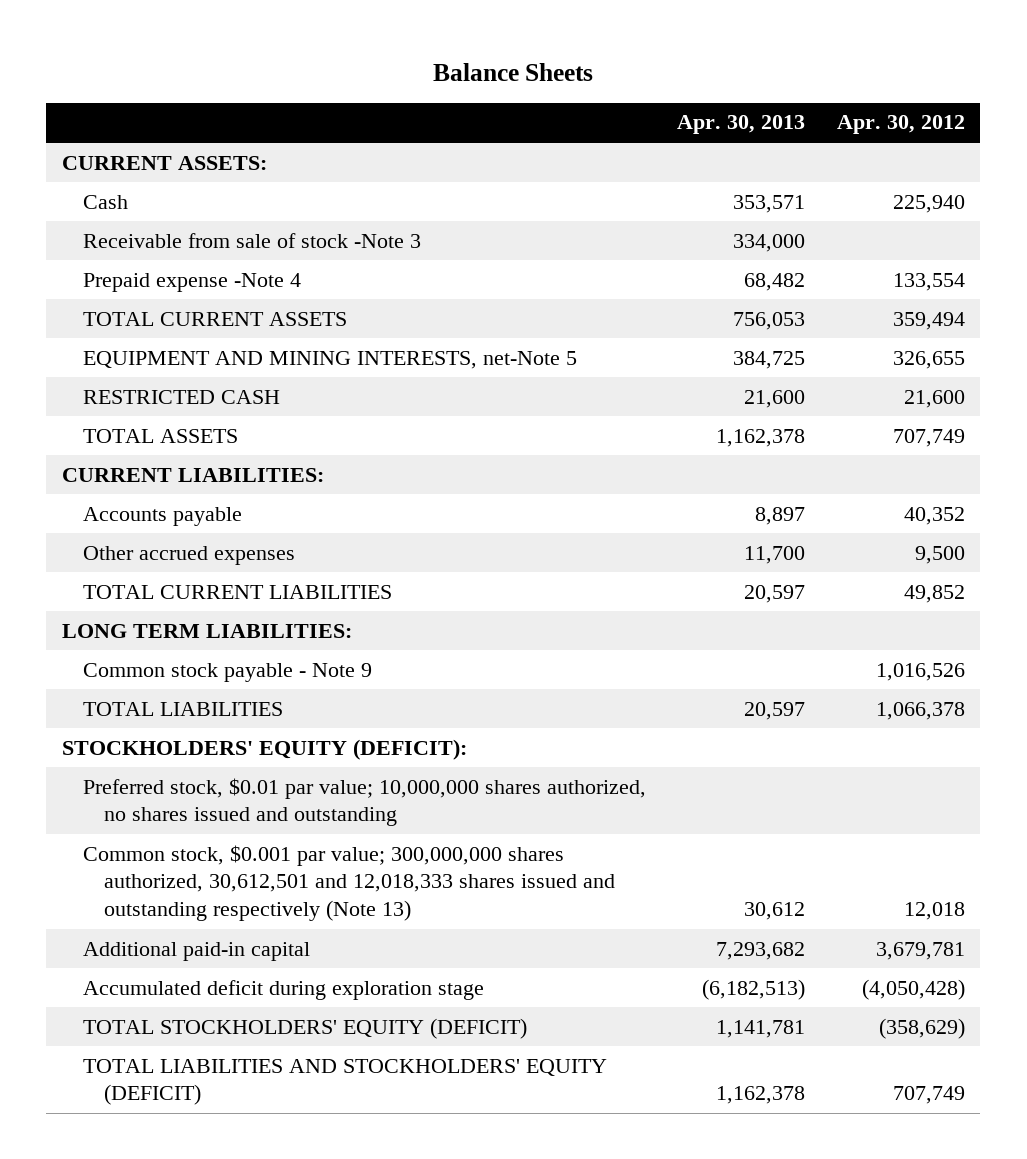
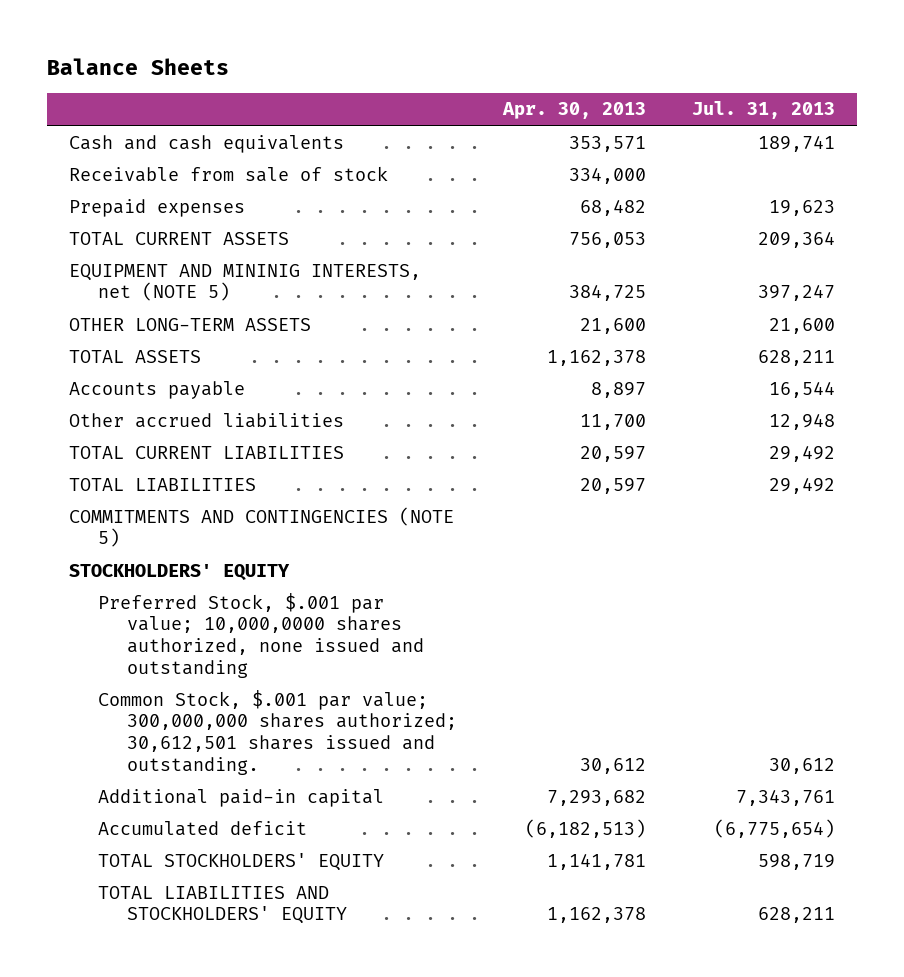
[836,115,965,135] Apr. 30, 2012 -> none
none -> [691,101,835,120] Jul. 31, 2013
[61,155,267,170] CURRENT ASSETS: -> none
[82,194,128,209] Cash -> [69,134,345,153] Cash and cash equivalents
[82,232,421,248] Receivable from sale of stock -Note 3 -> [69,165,389,182] Receivable from sale of stock
[82,272,301,292] Prepaid expense -Note 4 -> [69,198,246,217] Prepaid expenses
[82,350,577,369] EQUIPMENT AND MINING INTERESTS, net-Note 5 -> [69,263,422,302] EQUIPMENT AND MININIG INTERESTS, net (NOTE 5)
[82,389,280,404] RESTRICTED CASH -> [69,317,312,331] OTHER LONG-TERM ASSETS
[61,467,324,482] CURRENT LIABILITIES: -> none
[82,545,295,565] Other accrued expenses -> [69,412,345,428] Other accrued liabilities
[61,623,352,638] LONG TERM LIABILITIES: -> none
[82,662,372,682] Common stock payable - Note 9 -> none
none -> [69,506,455,548] COMMITMENTS AND CONTINGENCIES (NOTE 5)
[61,738,467,760] STOCKHOLDERS' EQUITY (DEFICIT): -> [69,563,291,580] STOCKHOLDERS' EQUITY
[82,777,646,827] Preferred stock, $0.01 par value; 10,000,000 shares authorized, no shares issued and outstanding -> [98,592,425,678] Preferred Stock, $.001 par value; 10,000,0000 shares authorized, none issued and outstanding
[82,844,615,922] Common stock, $0.001 par value; 300,000,000 shares authorized, 30,612,501 and 12,018,333 shares issued and outstanding respectively (Note 13) -> [98,689,458,775] Common Stock, $.001 par value; 300,000,000 shares authorized; 30,612,501 shares issued and outstanding.
[82,979,484,1000] Accumulated deficit during exploration stage -> [98,820,308,836] Accumulated deficit
[82,1017,527,1039] TOTAL STOCKHOLDERS' EQUITY (DEFICIT) -> [98,852,385,871] TOTAL STOCKHOLDERS' EQUITY
[82,1058,607,1106] TOTAL LIABILITIES AND STOCKHOLDERS' EQUITY (DEFICIT) -> [98,885,348,925] TOTAL LIABILITIES AND STOCKHOLDERS' EQUITY

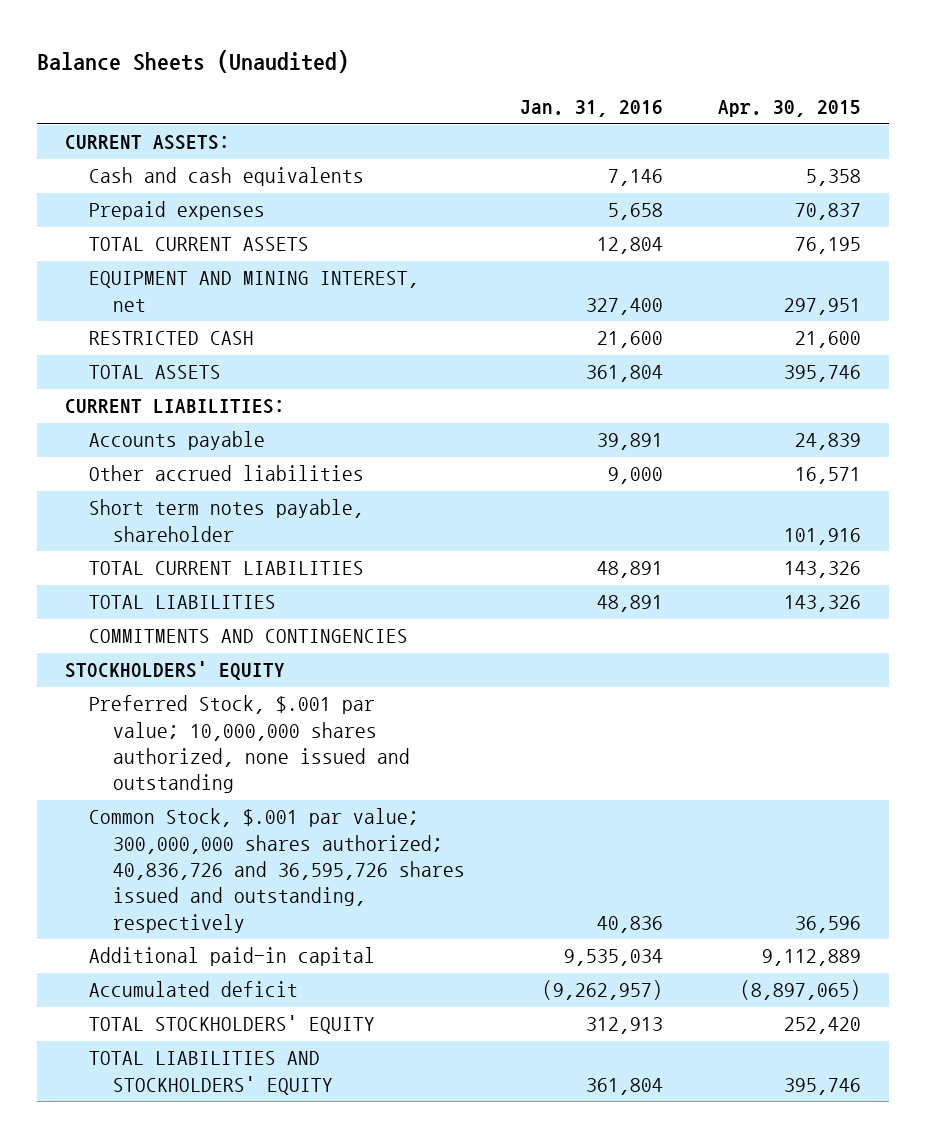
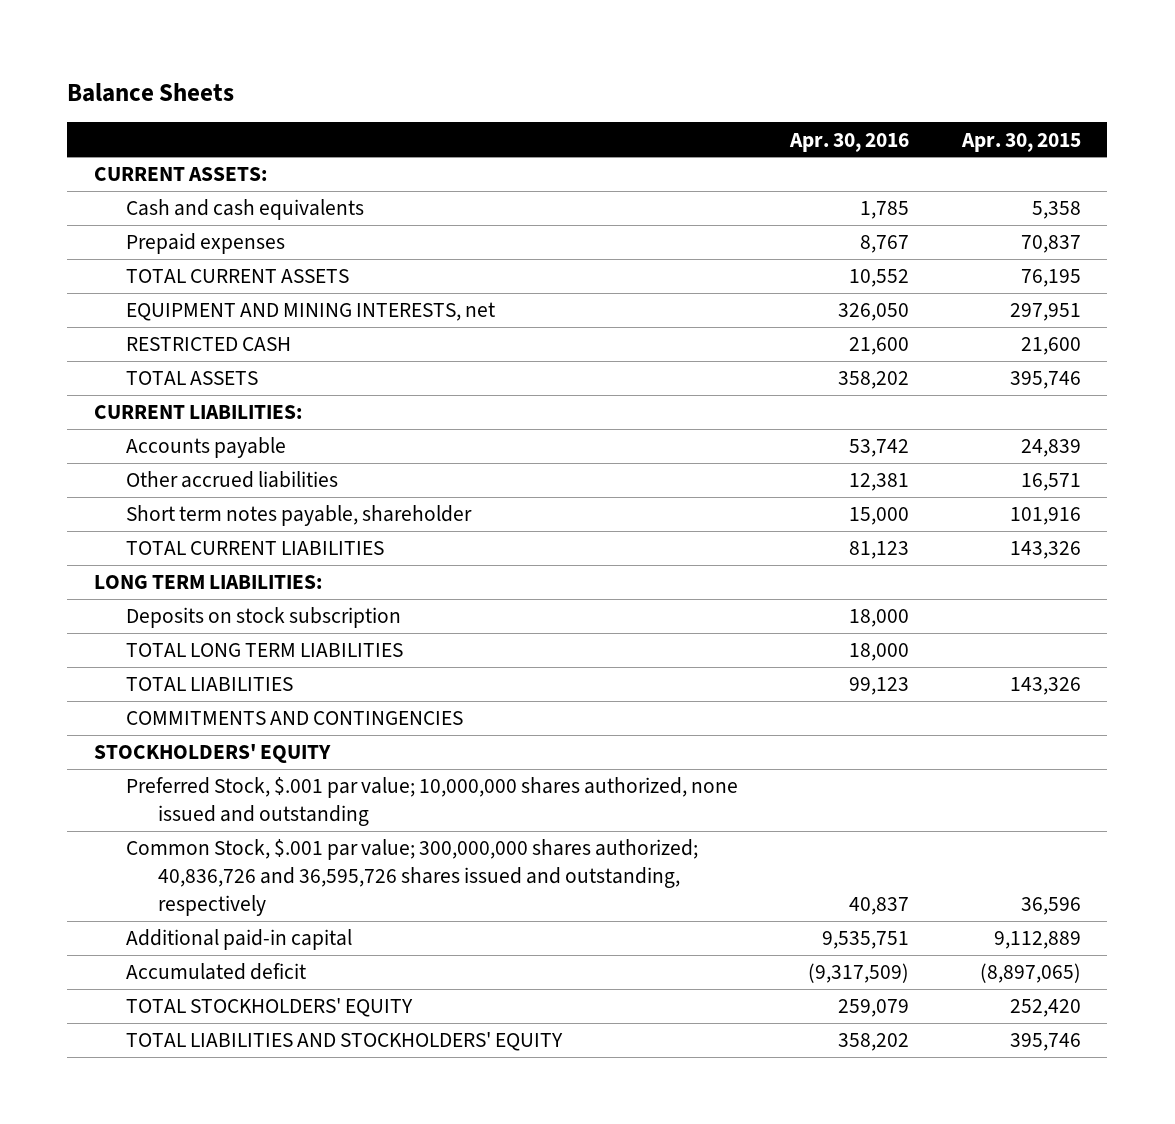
[37,50,350,74] Balance Sheets (Unaudited) -> [67,82,235,102] Balance Sheets
[520,100,664,118] Jan. 31, 2016 -> none
none -> [789,132,910,152] Apr. 30, 2016
[88,271,419,312] EQUIPMENT AND MINING INTEREST, net -> [125,302,495,322] EQUIPMENT AND MINING INTERESTS, net
none -> [93,575,322,590] LONG TERM LIABILITIES:
none -> [125,607,401,629] Deposits on stock subscription
none -> [125,643,403,658] TOTAL LONG TERM LIABILITIES

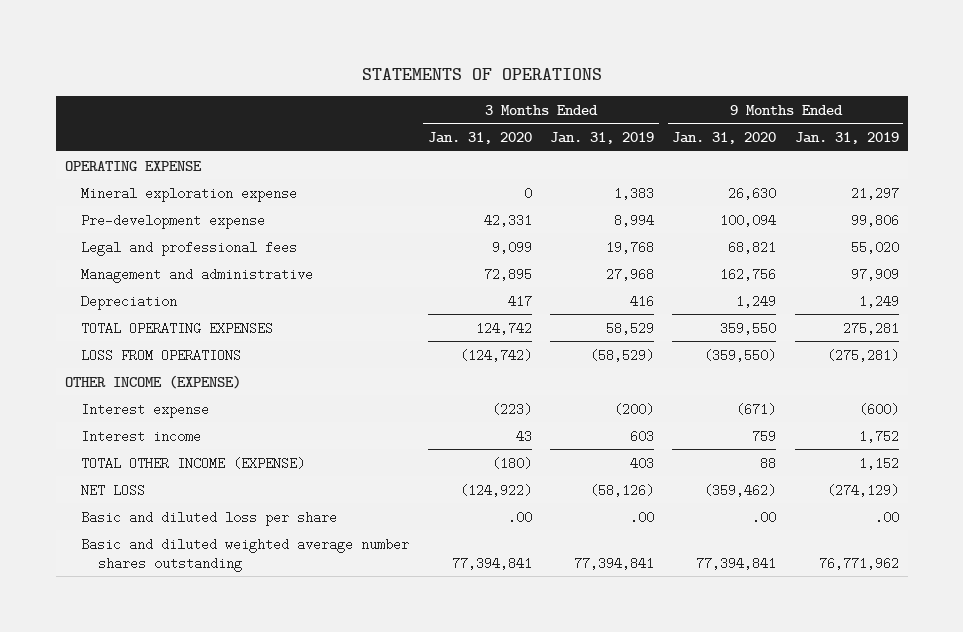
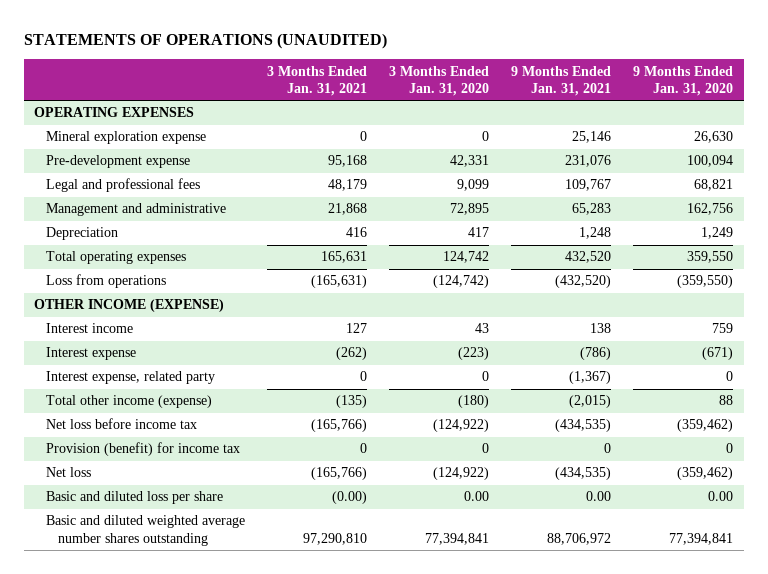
[361,68,602,81] STATEMENTS OF OPERATIONS -> [23,33,387,50] STATEMENTS OF OPERATIONS (UNAUDITED)
[549,132,654,145] Jan. 31, 2019 -> none
[794,132,899,145] Jan. 31, 2019 -> none
none -> [267,65,368,96] 3 Months Ended Jan. 31, 2021
none -> [511,65,612,96] 9 Months Ended Jan. 31, 2021
[64,160,202,171] OPERATING EXPENSE -> [34,107,195,118] OPERATING EXPENSES
[81,321,274,335] TOTAL OPERATING EXPENSES -> [46,251,187,265] Total operating expenses
[81,348,242,362] LOSS FROM OPERATIONS -> [46,274,167,289] Loss from operations
[81,402,210,418] Interest expense -> [46,347,137,361] Interest expense
none -> [46,371,216,385] Interest expense, related party
[81,456,306,470] TOTAL OTHER INCOME (EXPENSE) -> [46,395,213,409] Total other income (expense)
none -> [46,418,198,430] Net loss before income tax
none -> [46,442,241,457] Provision (benefit) for income tax
[81,483,146,497] NET LOSS -> [46,467,92,478] Net loss
[507,510,532,524] .00 -> [464,491,490,502] 0.00
[752,510,777,524] .00 -> [708,491,734,502] 0.00

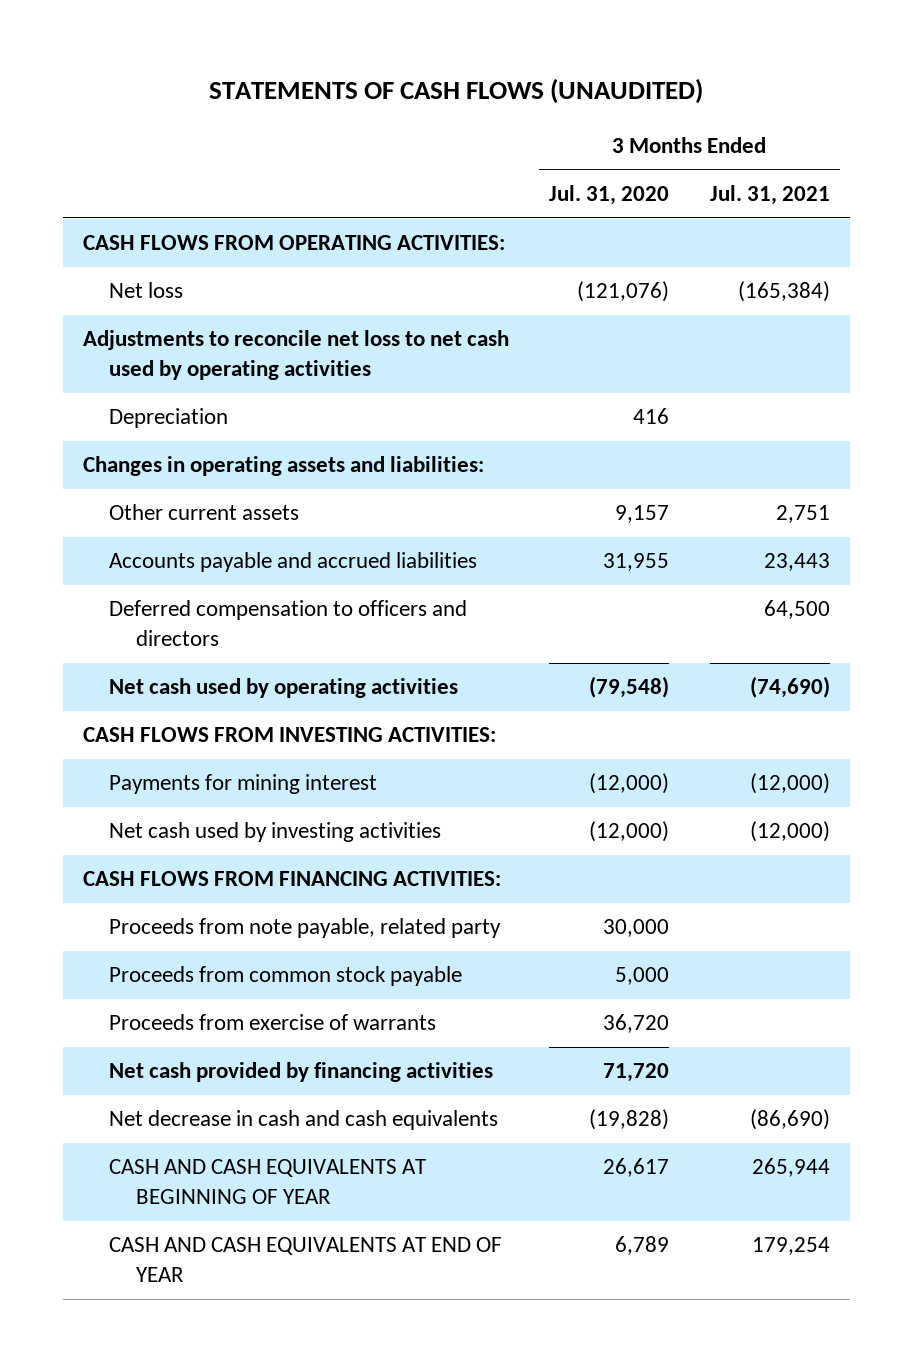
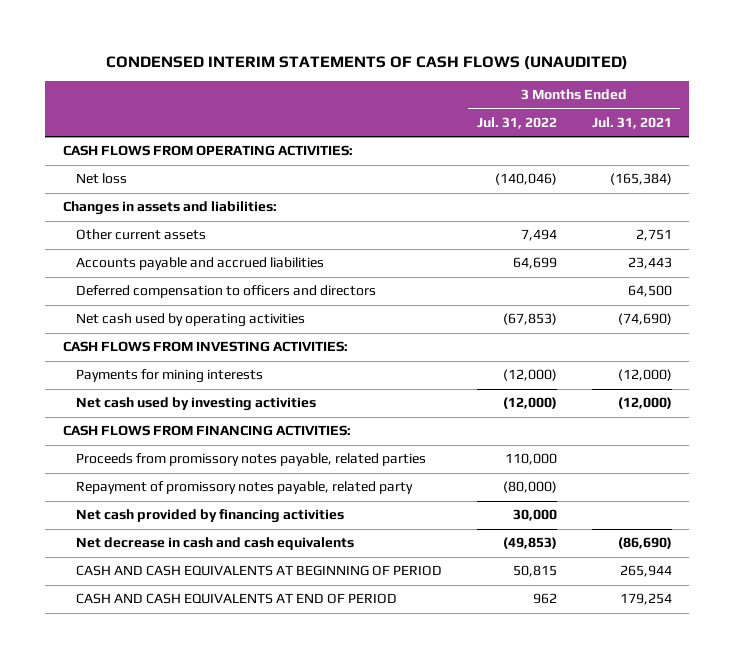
[209,77,704,104] STATEMENTS OF CASH FLOWS (UNAUDITED) -> [106,55,629,70] CONDENSED INTERIM STATEMENTS OF CASH FLOWS (UNAUDITED)
[549,185,670,206] Jul. 31, 2020 -> none
none -> [476,116,557,129] Jul. 31, 2022
[83,330,510,381] Adjustments to reconcile net loss to net cash used by operating activities -> none
[109,408,229,429] Depreciation -> none
[83,456,485,477] Changes in operating assets and liabilities: -> [62,201,277,216] Changes in assets and liabilities:
[109,774,378,795] Payments for mining interest -> [75,369,263,384] Payments for mining interests
[109,966,463,987] Proceeds from common stock payable -> none
[109,1014,437,1031] Proceeds from exercise of warrants -> none
[109,918,502,939] Proceeds from note payable, related party -> [75,453,426,467] Proceeds from promissory notes payable, related parties
none -> [75,481,413,495] Repayment of promissory notes payable, related party
[109,1159,427,1205] CASH AND CASH EQUIVALENTS AT BEGINNING OF YEAR -> [75,565,442,577] CASH AND CASH EQUIVALENTS AT BEGINNING OF PERIOD
[109,1237,503,1283] CASH AND CASH EQUIVALENTS AT END OF YEAR -> [75,593,397,605] CASH AND CASH EQUIVALENTS AT END OF PERIOD

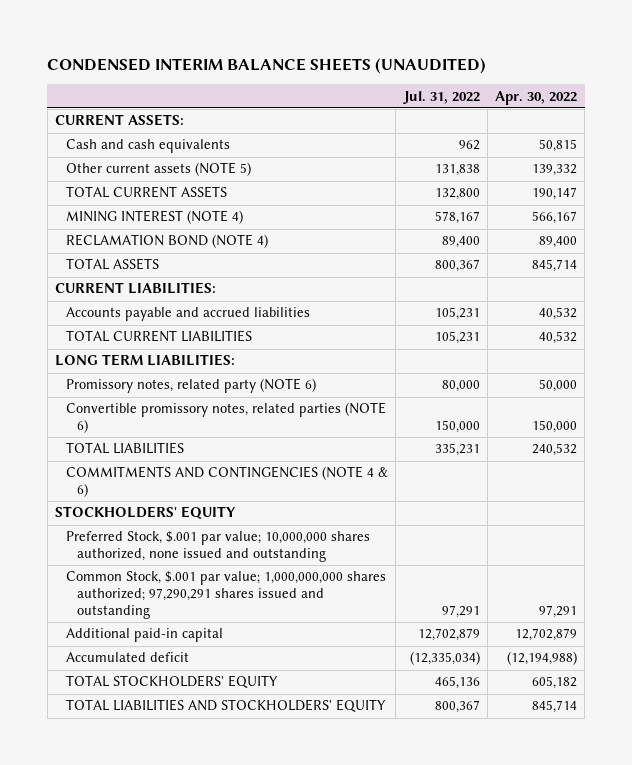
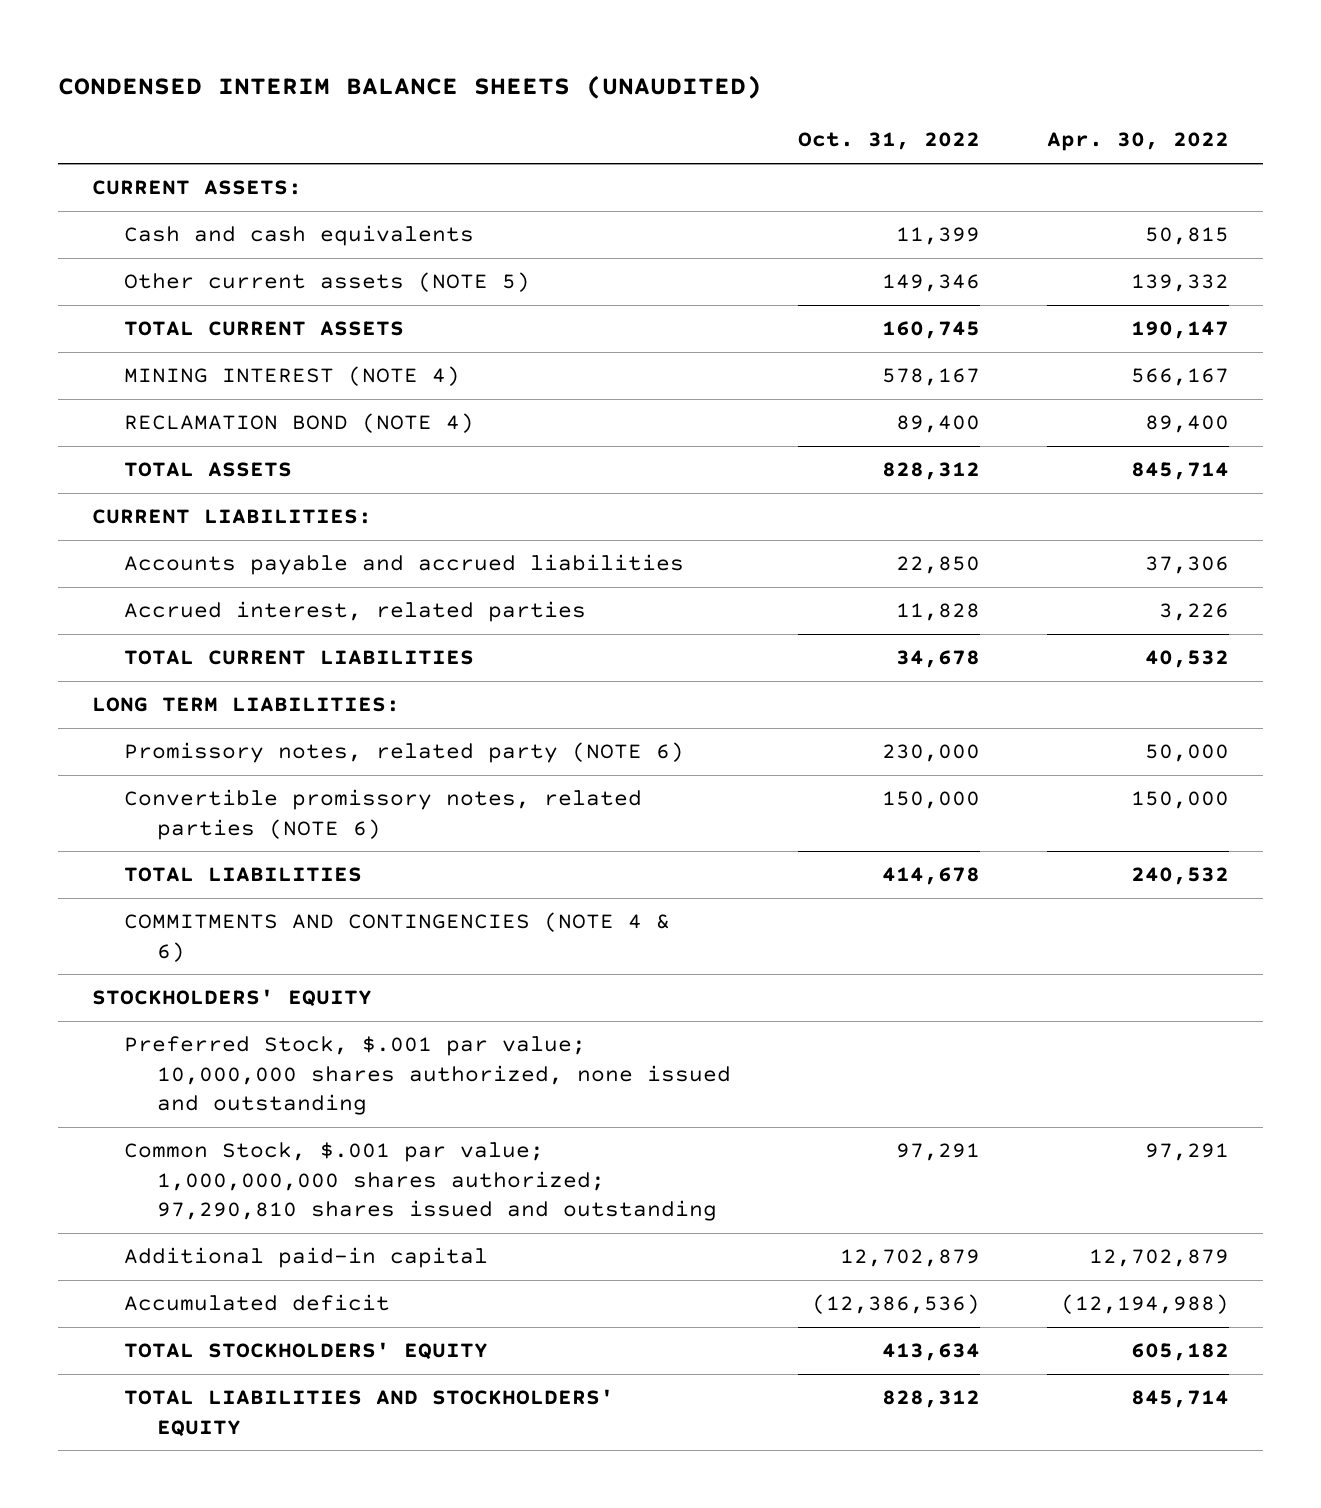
[402,90,480,104] Jul. 31, 2022 -> none
none -> [797,132,980,151] Oct. 31, 2022
[539,307,578,321] 40,532 -> [1144,556,1229,575] 37,306
none -> [124,601,587,623] Accrued interest, related parties
[66,571,387,620] Common Stock, $.001 par value; 1,000,000,000 shares authorized; 97,290,291 shares issued and outstanding -> [124,1142,717,1222] Common Stock, $.001 par value; 1,000,000,000 shares authorized; 97,290,810 shares issued and outstanding

